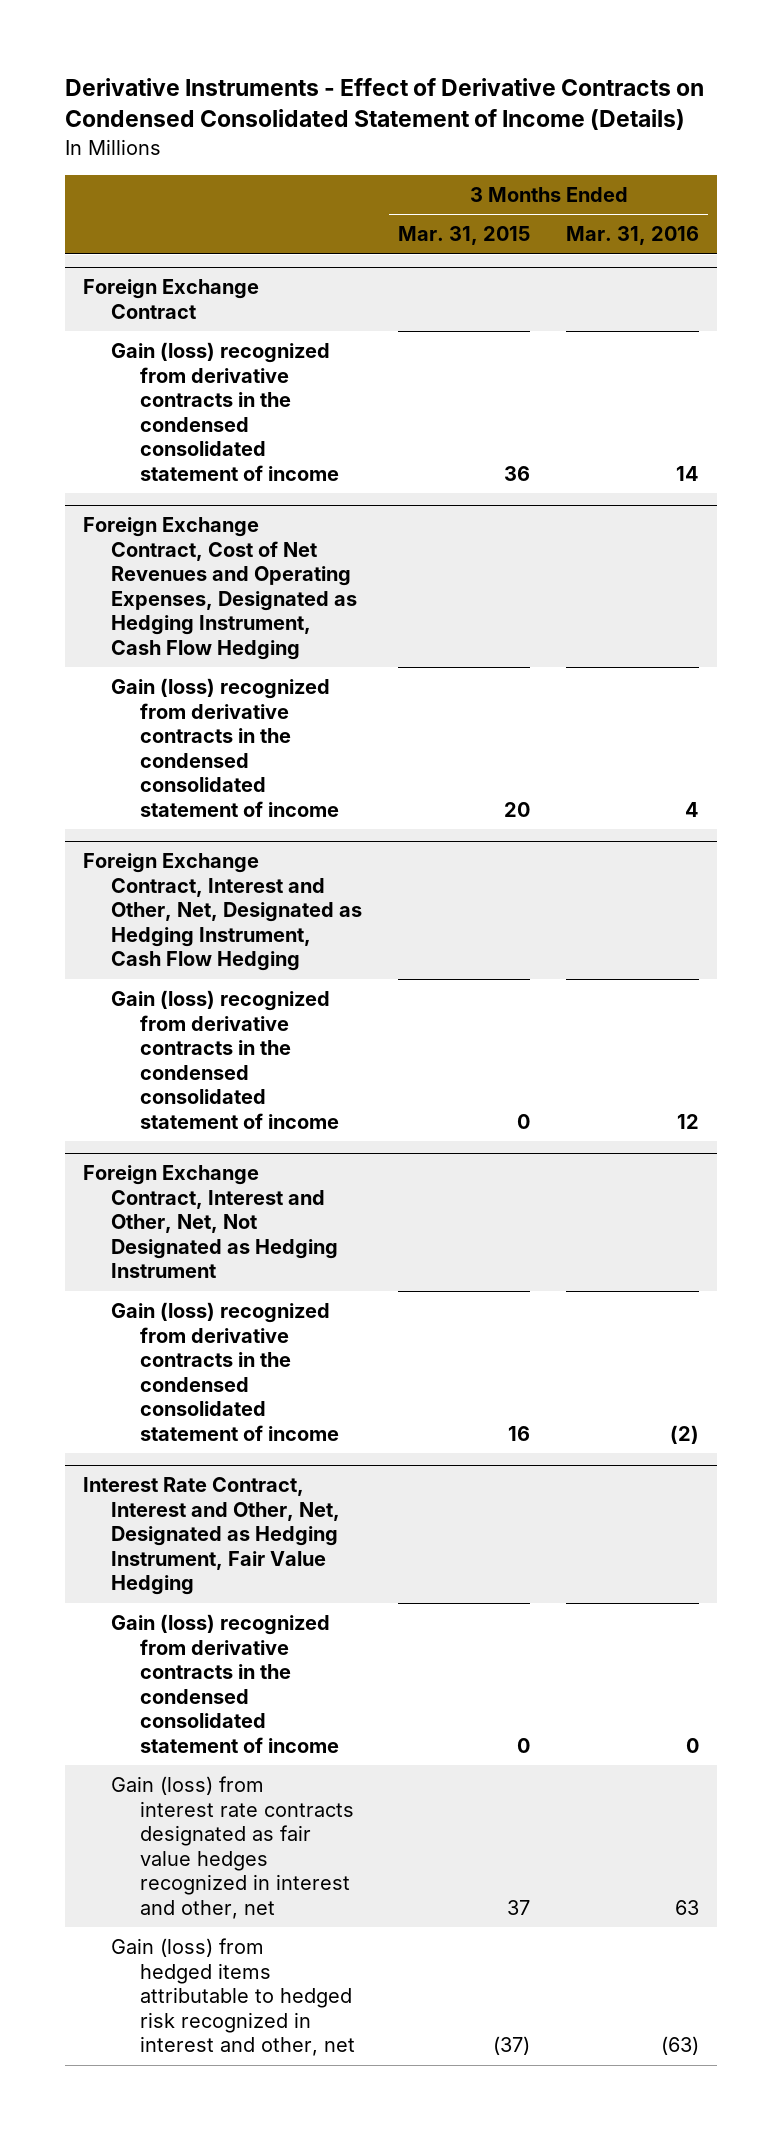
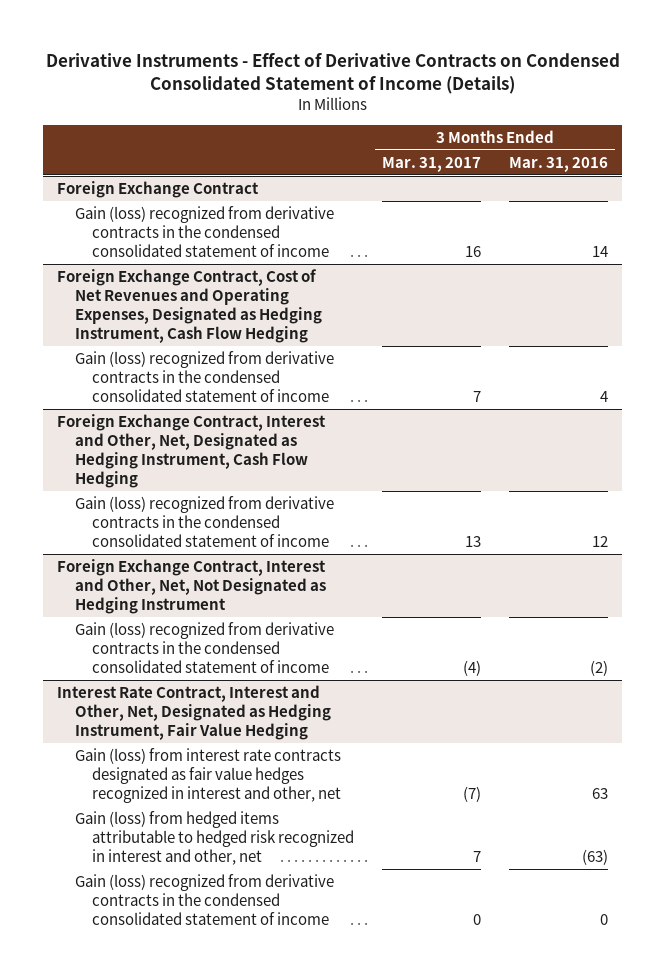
[398,226,531,246] Mar. 31, 2015 -> none
none -> [381,156,481,172] Mar. 31, 2017
[111,1614,339,1753] Gain (loss) recognized from derivative contracts in the condensed consolidated statement of income -> [74,873,334,925] Gain (loss) recognized from derivative contracts in the condensed consolidated statement of income

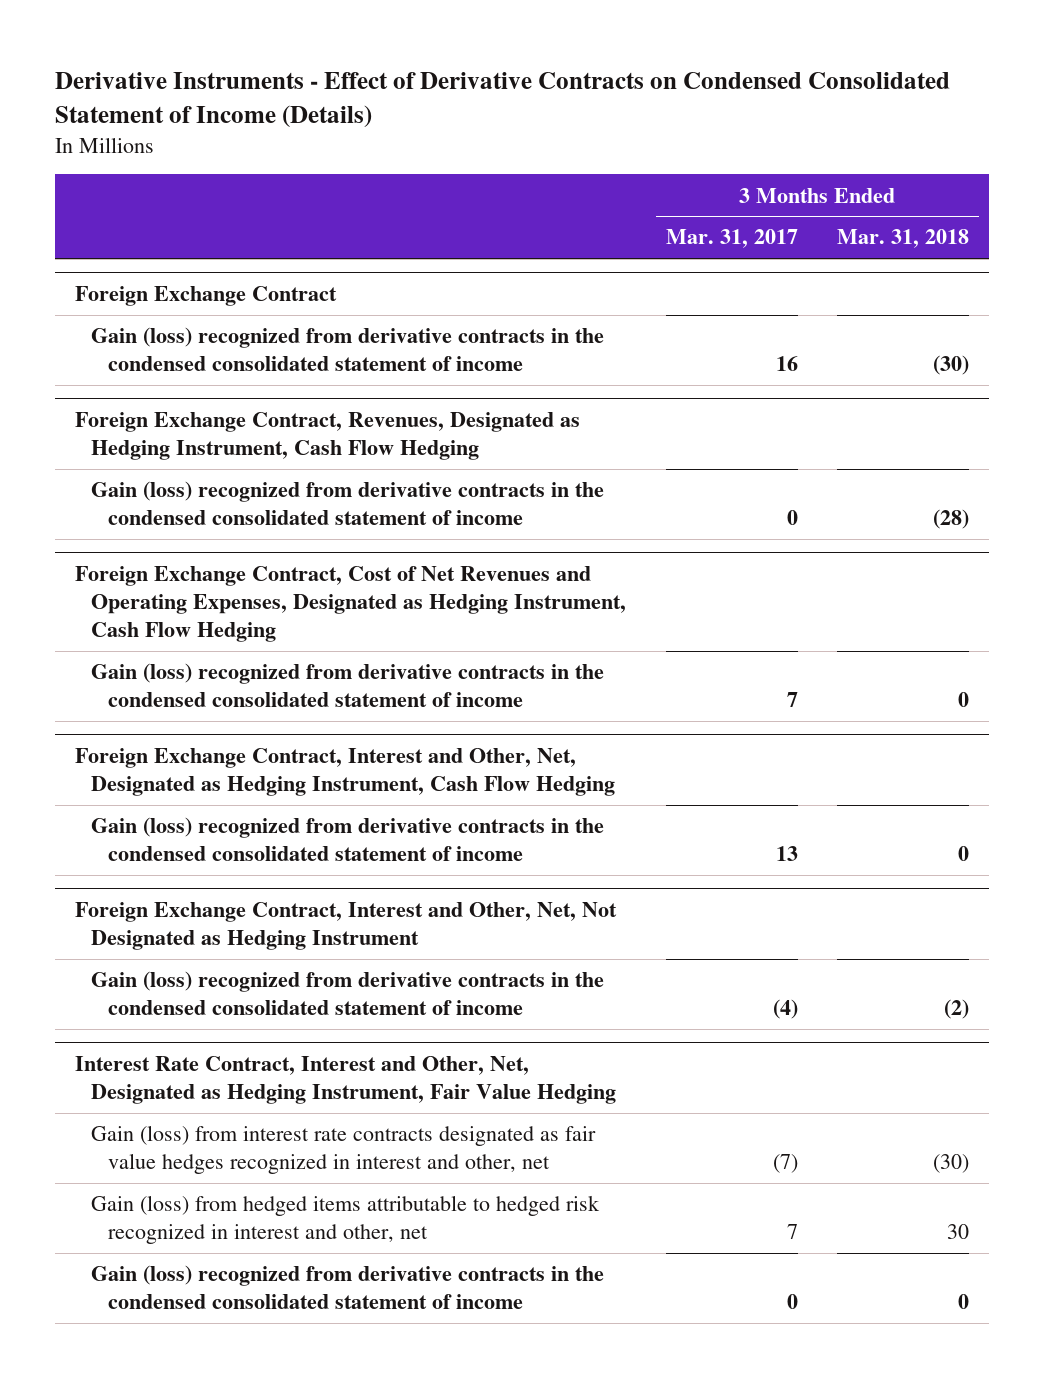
[508,156,608,172] Mar. 31, 2016 -> none
none -> [837,229,970,249] Mar. 31, 2018
none -> [75,412,581,461] Foreign Exchange Contract, Revenues, Designated as Hedging Instrument, Cash Flow Hedging
none -> [91,481,605,526] Gain (loss) recognized from derivative contracts in the condensed consolidated statement of income

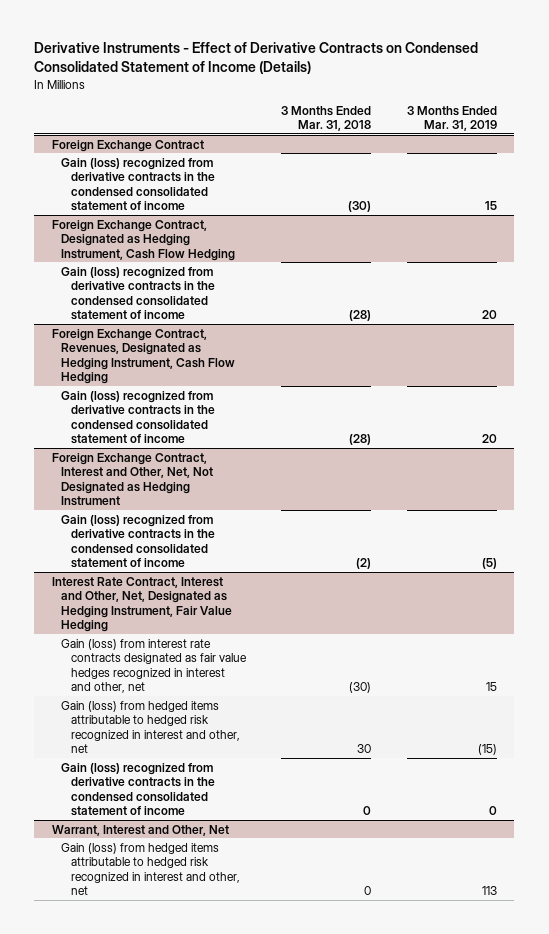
[665,229,798,249] Mar. 31, 2017 -> none
none -> [406,105,497,132] 3 Months Ended Mar. 31, 2019
none -> [52,219,236,261] Foreign Exchange Contract, Designated as Hedging Instrument, Cash Flow Hedging
none -> [61,266,215,321] Gain (loss) recognized from derivative contracts in the condensed consolidated statement of income
[75,566,627,643] Foreign Exchange Contract, Cost of Net Revenues and Operating Expenses, Designated as Hedging Instrument, Cash Flow Hedging -> none
[91,663,605,708] Gain (loss) recognized from derivative contracts in the condensed consolidated statement of income -> none
[75,748,616,797] Foreign Exchange Contract, Interest and Other, Net, Designated as Hedging Instrument, Cash Flow Hedging -> none
[91,817,605,862] Gain (loss) recognized from derivative contracts in the condensed consolidated statement of income -> none
none -> [52,824,230,836] Warrant, Interest and Other, Net
none -> [61,842,240,896] Gain (loss) from hedged items attributable to hedged risk recognized in interest and other, net

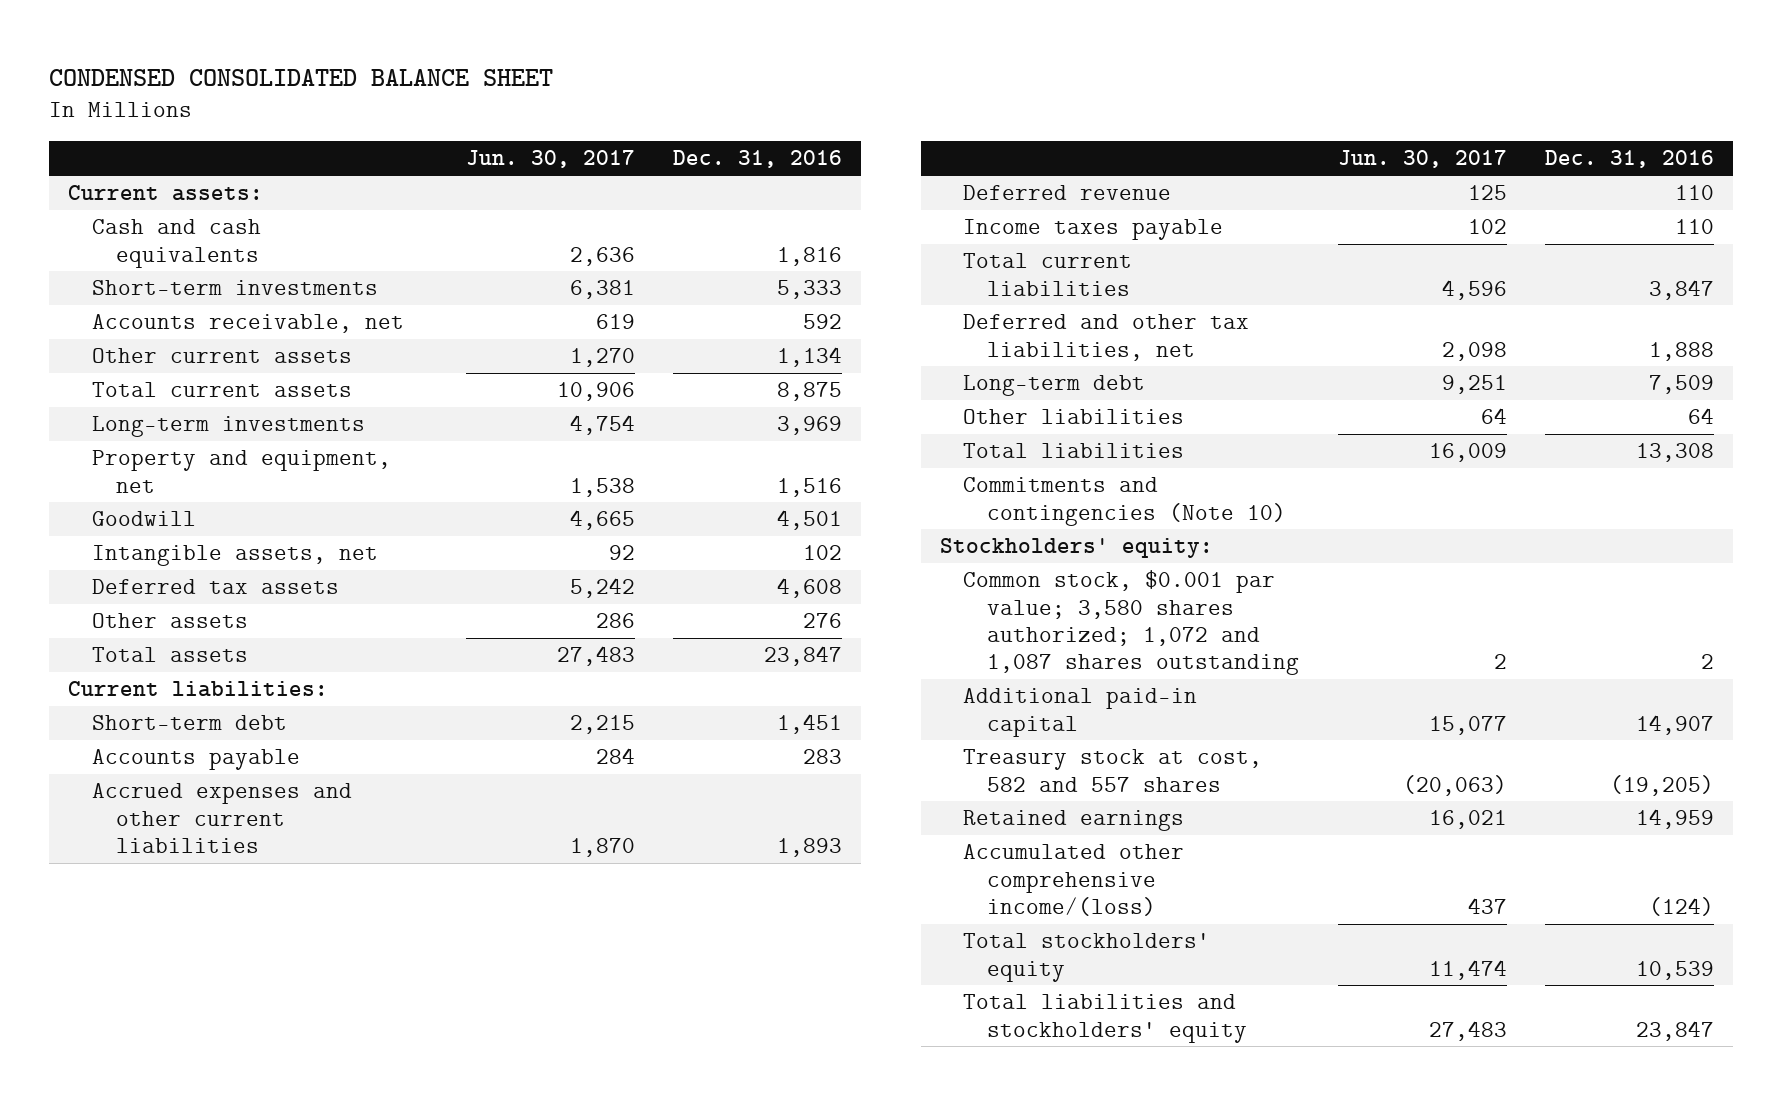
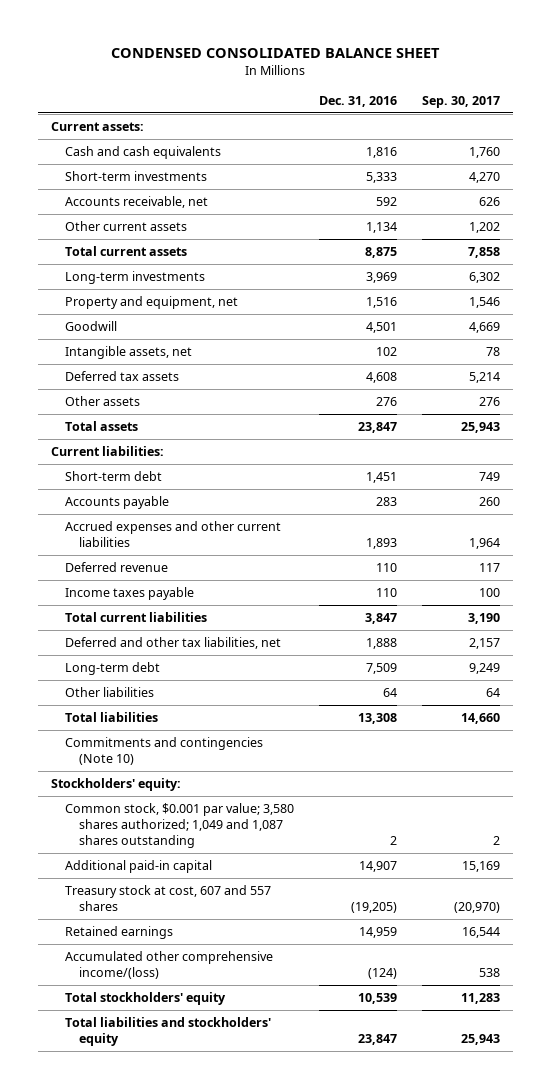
[465,150,635,169] Jun. 30, 2017 -> none
none -> [422,95,501,108] Sep. 30, 2017
[963,570,1300,676] Common stock, $0.001 par value; 3,580 shares authorized; 1,072 and 1,087 shares outstanding -> [64,803,294,848] Common stock, $0.001 par value; 3,580 shares authorized; 1,049 and 1,087 shares outstanding
[963,749,1263,792] Treasury stock at cost, 582 and 557 shares -> [64,885,271,912] Treasury stock at cost, 607 and 557 shares

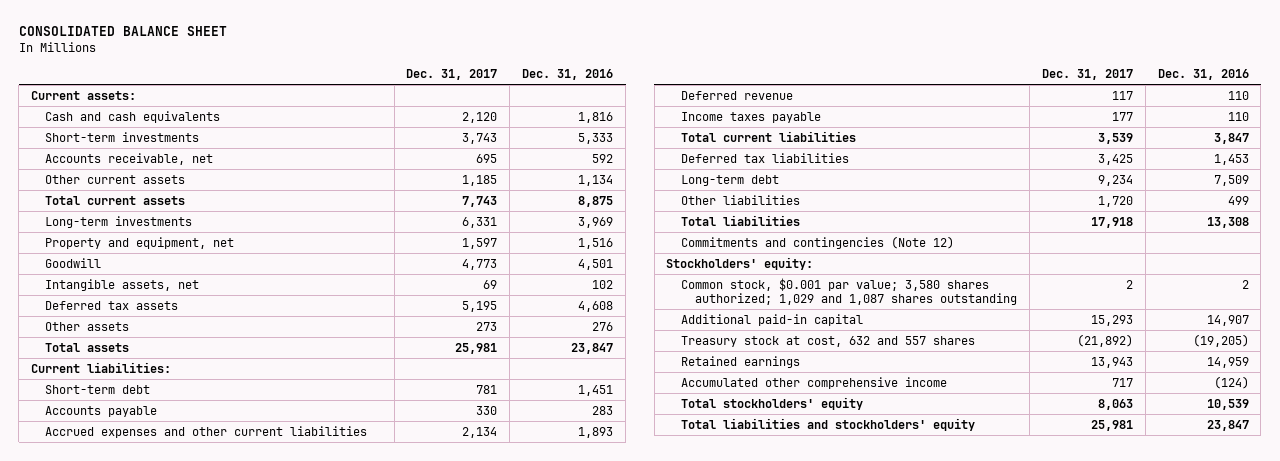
[111,47,441,58] CONDENSED CONSOLIDATED BALANCE SHEET -> [18,26,227,37] CONSOLIDATED BALANCE SHEET
[422,95,501,108] Sep. 30, 2017 -> none
none -> [406,68,498,80] Dec. 31, 2017
[64,637,281,650] Deferred and other tax liabilities, net -> [680,152,849,163] Deferred tax liabilities
[365,638,397,650] 1,888 -> [1213,153,1249,165] 1,453
[382,688,397,698] 64 -> [1227,195,1249,205] 499
[64,737,263,766] Commitments and contingencies (Note 10) -> [680,235,954,249] Commitments and contingencies (Note 12)
[64,803,294,848] Common stock, $0.001 par value; 3,580 shares authorized; 1,049 and 1,087 shares outstanding -> [680,277,1018,305] Common stock, $0.001 par value; 3,580 shares authorized; 1,029 and 1,087 shares outstanding
[64,885,271,912] Treasury stock at cost, 607 and 557 shares -> [680,335,975,347] Treasury stock at cost, 632 and 557 shares
[64,951,273,980] Accumulated other comprehensive income/(loss) -> [680,376,947,389] Accumulated other comprehensive income

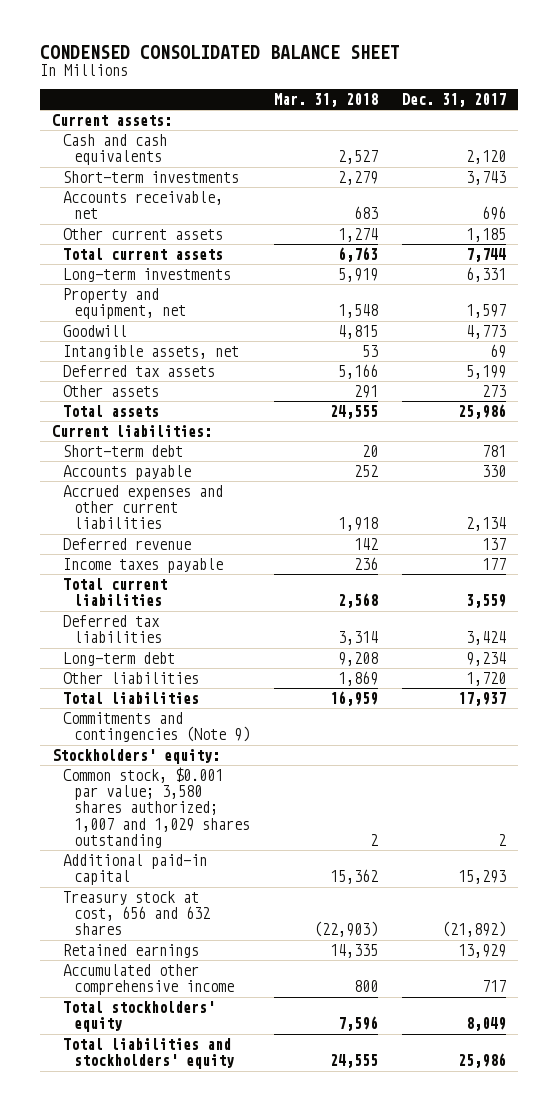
[18,26,227,37] CONSOLIDATED BALANCE SHEET -> [39,45,400,60] CONDENSED CONSOLIDATED BALANCE SHEET
[522,68,614,80] Dec. 31, 2016 -> none
none -> [273,93,378,108] Mar. 31, 2018
[476,153,498,163] 695 -> [481,206,506,221] 696
[462,195,498,207] 7,743 -> [465,247,506,262] 7,744
[462,300,498,312] 5,195 -> [465,364,506,379] 5,199
[455,342,498,354] 25,981 -> [457,403,506,419] 25,986
[1111,90,1133,100] 117 -> [481,537,506,550] 137
[1097,132,1133,144] 3,539 -> [465,594,506,609] 3,559
[1097,153,1133,165] 3,425 -> [465,631,506,646] 3,424
[1090,216,1133,228] 17,918 -> [457,691,506,706] 17,937
[680,235,954,249] Commitments and contingencies (Note 12) -> [62,711,251,743] Commitments and contingencies (Note 9)
[680,277,1018,305] Common stock, $0.001 par value; 3,580 shares authorized; 1,029 and 1,087 shares outstanding -> [62,766,251,849] Common stock, $0.001 par value; 3,580 shares authorized; 1,007 and 1,029 shares outstanding
[680,335,975,347] Treasury stock at cost, 632 and 557 shares -> [62,890,211,936] Treasury stock at cost, 656 and 632 shares
[1090,356,1133,368] 13,943 -> [457,943,506,958] 13,929
[1097,398,1133,410] 8,063 -> [465,1017,506,1032] 8,049
[1090,419,1133,431] 25,981 -> [457,1053,506,1069] 25,986

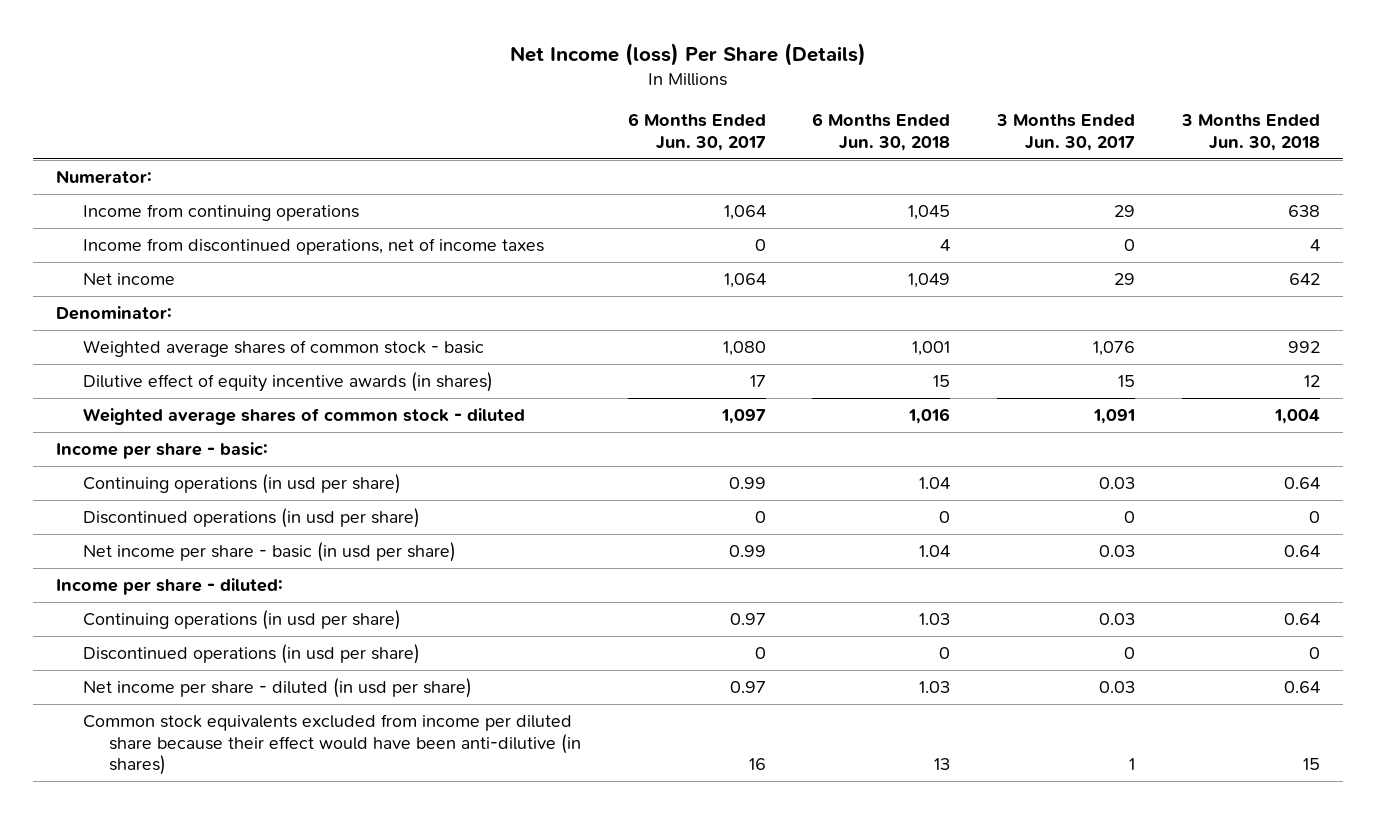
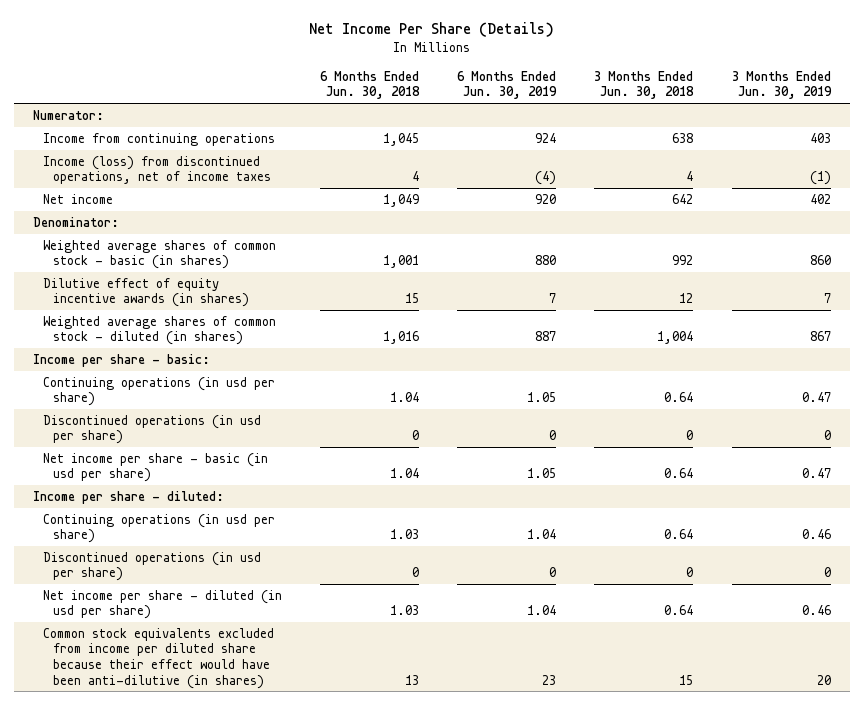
[510,43,867,67] Net Income (loss) Per Share (Details) -> [308,22,554,38] Net Income Per Share (Details)
[627,113,766,151] 6 Months Ended Jun. 30, 2017 -> none
[996,114,1136,151] 3 Months Ended Jun. 30, 2017 -> none
none -> [457,70,558,100] 6 Months Ended Jun. 30, 2019
none -> [731,70,832,100] 3 Months Ended Jun. 30, 2019
[82,238,544,256] Income from discontinued operations, net of income taxes -> [42,155,272,185] Income (loss) from discontinued operations, net of income taxes
[82,340,484,358] Weighted average shares of common stock - basic -> [42,239,276,270] Weighted average shares of common stock - basic (in shares)
[82,408,525,426] Weighted average shares of common stock - diluted -> [42,315,276,346] Weighted average shares of common stock - diluted (in shares)

